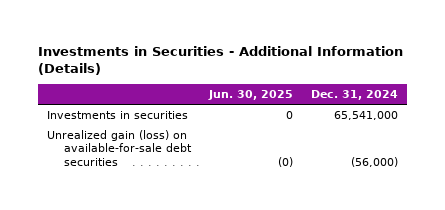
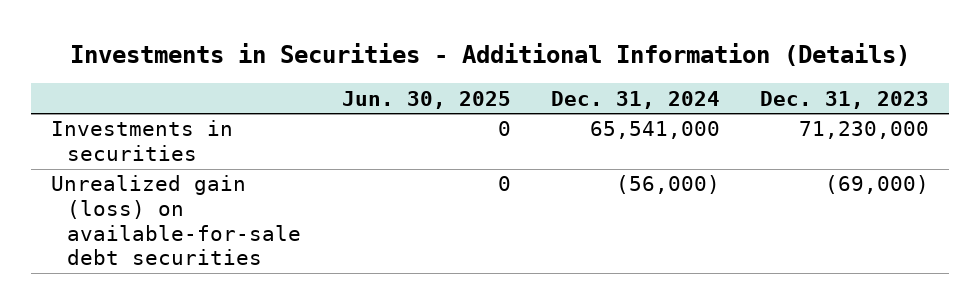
none -> [760,90,930,109] Dec. 31, 2023
[277,156,293,167] (0) -> [497,176,511,192] 0

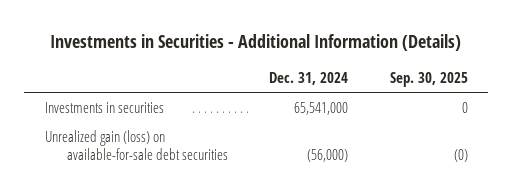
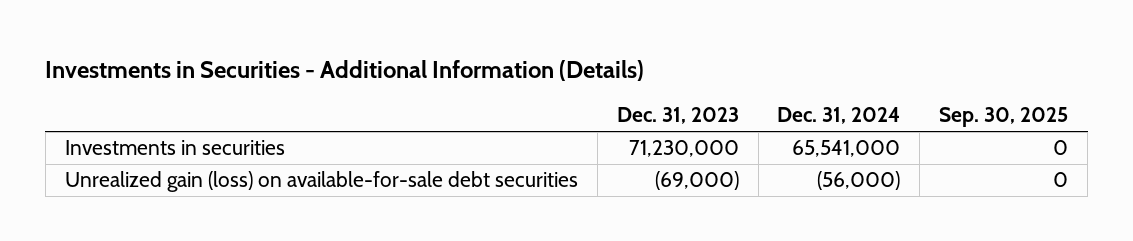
none -> [616,107,739,125] Dec. 31, 2023
[453,148,468,162] (0) -> [1053,172,1069,188] 0

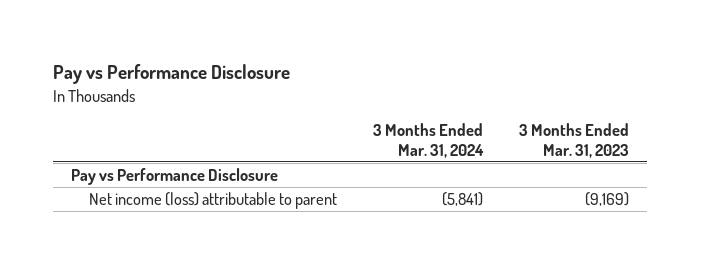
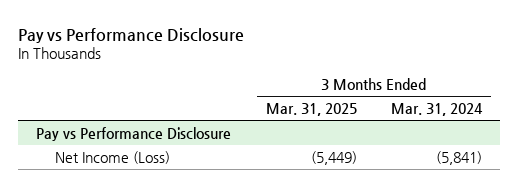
[519,123,630,159] 3 Months Ended Mar. 31, 2023 -> none
none -> [265,102,357,116] Mar. 31, 2025
[89,192,338,210] Net income (loss) attributable to parent -> [55,150,171,164] Net Income (Loss)

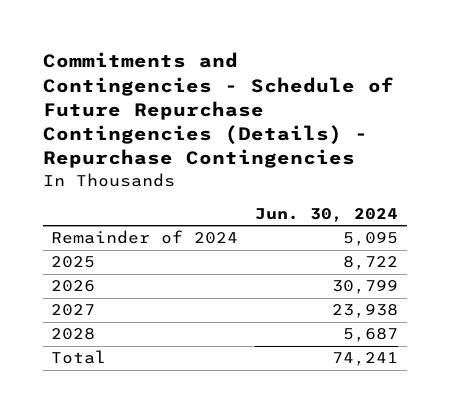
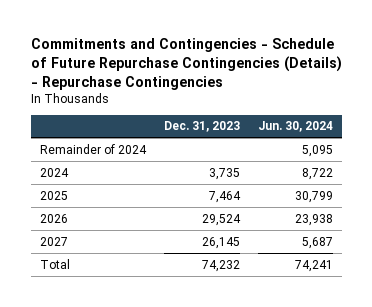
none -> [163,121,240,133] Dec. 31, 2023
[51,328,96,341] 2028 -> none
none -> [39,167,69,177] 2024
[343,256,399,271] 8,722 -> [294,190,333,203] 30,799
[332,280,399,295] 30,799 -> [294,213,333,226] 23,938
[332,304,399,319] 23,938 -> [301,236,333,249] 5,687

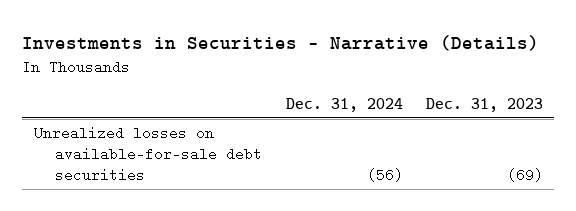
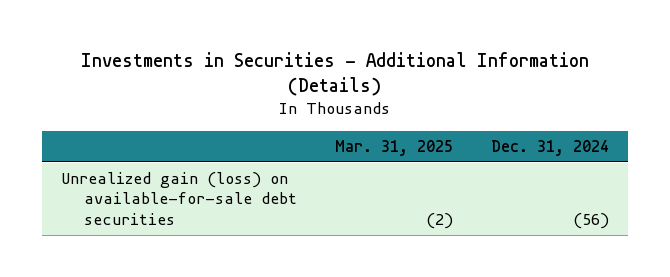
[22,34,540,51] Investments in Securities - Narrative (Details) -> [80,52,589,97] Investments in Securities - Additional Information (Details)
[425,97,543,112] Dec. 31, 2023 -> none
none -> [334,139,453,156] Mar. 31, 2025
[33,126,263,182] Unrealized losses on available-for-sale debt securities -> [60,172,297,225] Unrealized gain (loss) on available-for-sale debt securities

